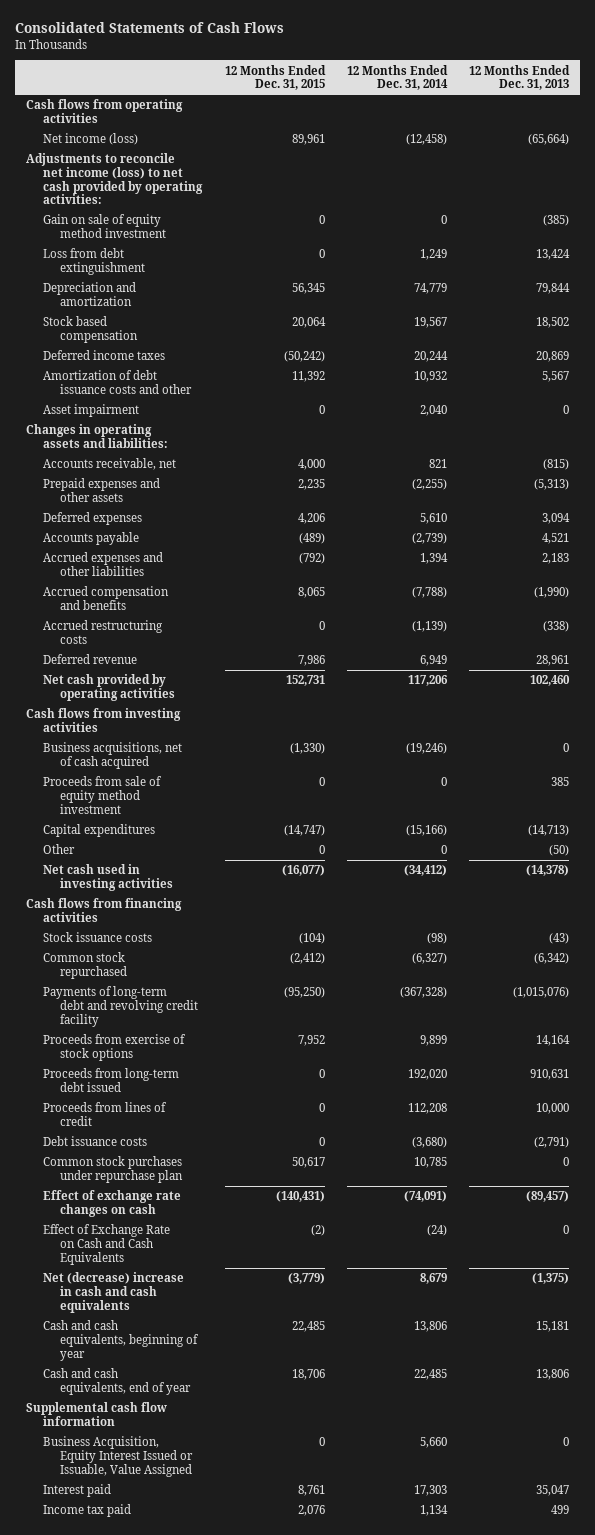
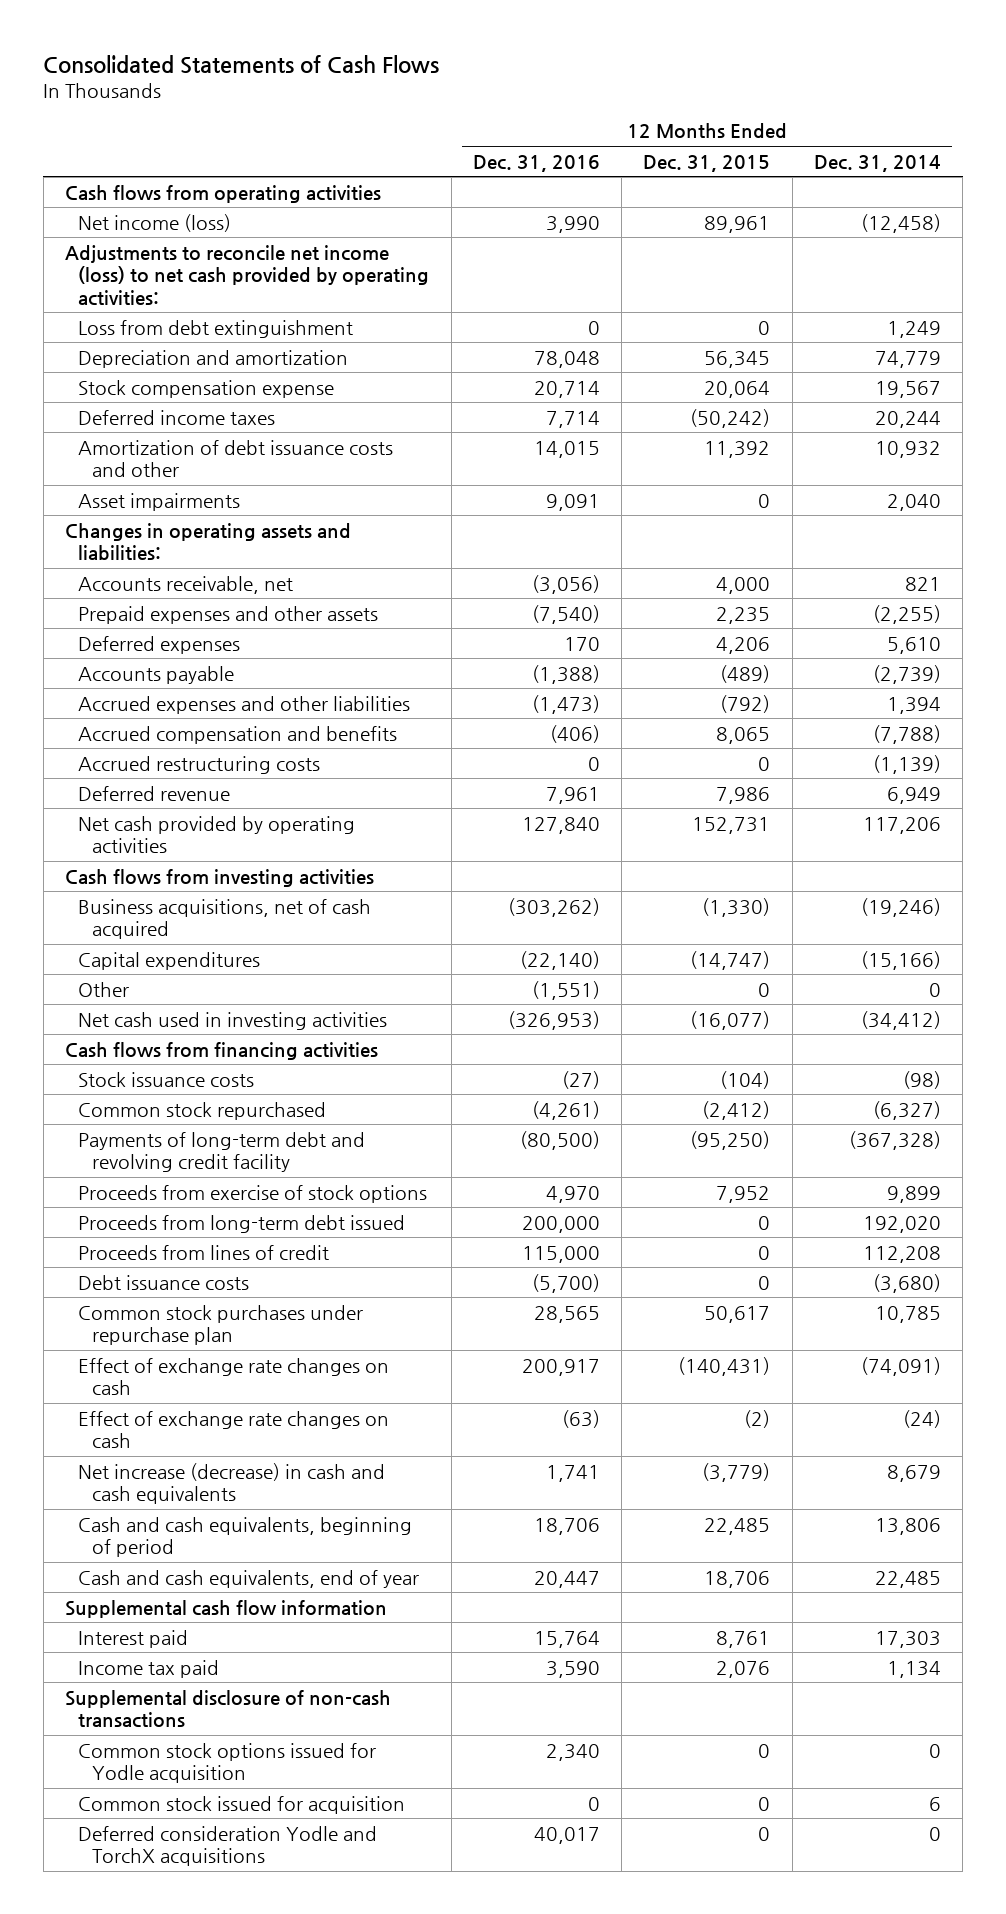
[469,64,571,91] 12 Months Ended Dec. 31, 2013 -> none
none -> [472,154,600,172] Dec. 31, 2016
[43,214,167,239] Gain on sale of equity method investment -> none
[43,316,139,344] Stock based compensation -> [78,379,335,398] Stock compensation expense
[43,404,140,418] Asset impairment -> [78,492,241,511] Asset impairments
[43,776,163,814] Proceeds from sale of equity method investment -> none
[43,1224,171,1265] Effect of Exchange Rate on Cash and Cash Equivalents -> [78,1410,390,1449] Effect of exchange rate changes on cash
[43,1272,185,1313] Net (decrease) increase in cash and cash equivalents -> [78,1462,386,1505] Net increase (decrease) in cash and cash equivalents
[43,1320,200,1361] Cash and cash equivalents, beginning of year -> [78,1516,413,1558] Cash and cash equivalents, beginning of period
[43,1436,194,1477] Business Acquisition, Equity Interest Issued or Issuable, Value Assigned -> none
none -> [65,1689,392,1729] Supplemental disclosure of non-cash transactions
none -> [78,1742,377,1784] Common stock options issued for Yodle acquisition
none -> [78,1795,406,1814] Common stock issued for acquisition
none -> [78,1825,378,1867] Deferred consideration Yodle and TorchX acquisitions

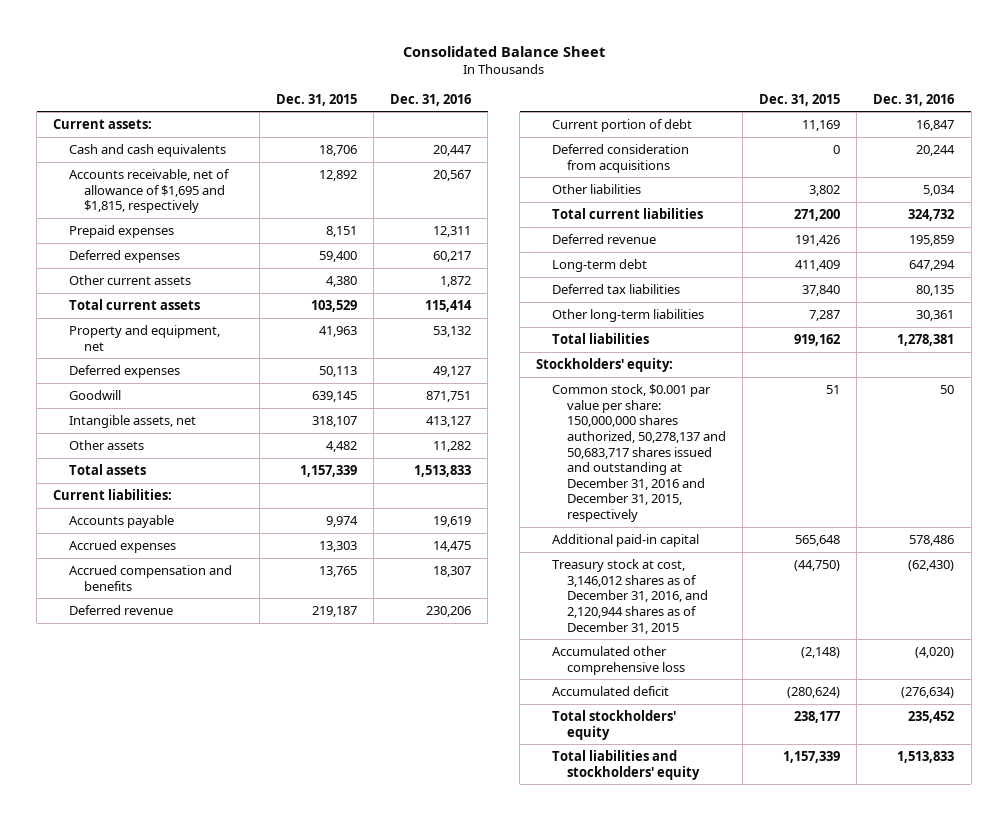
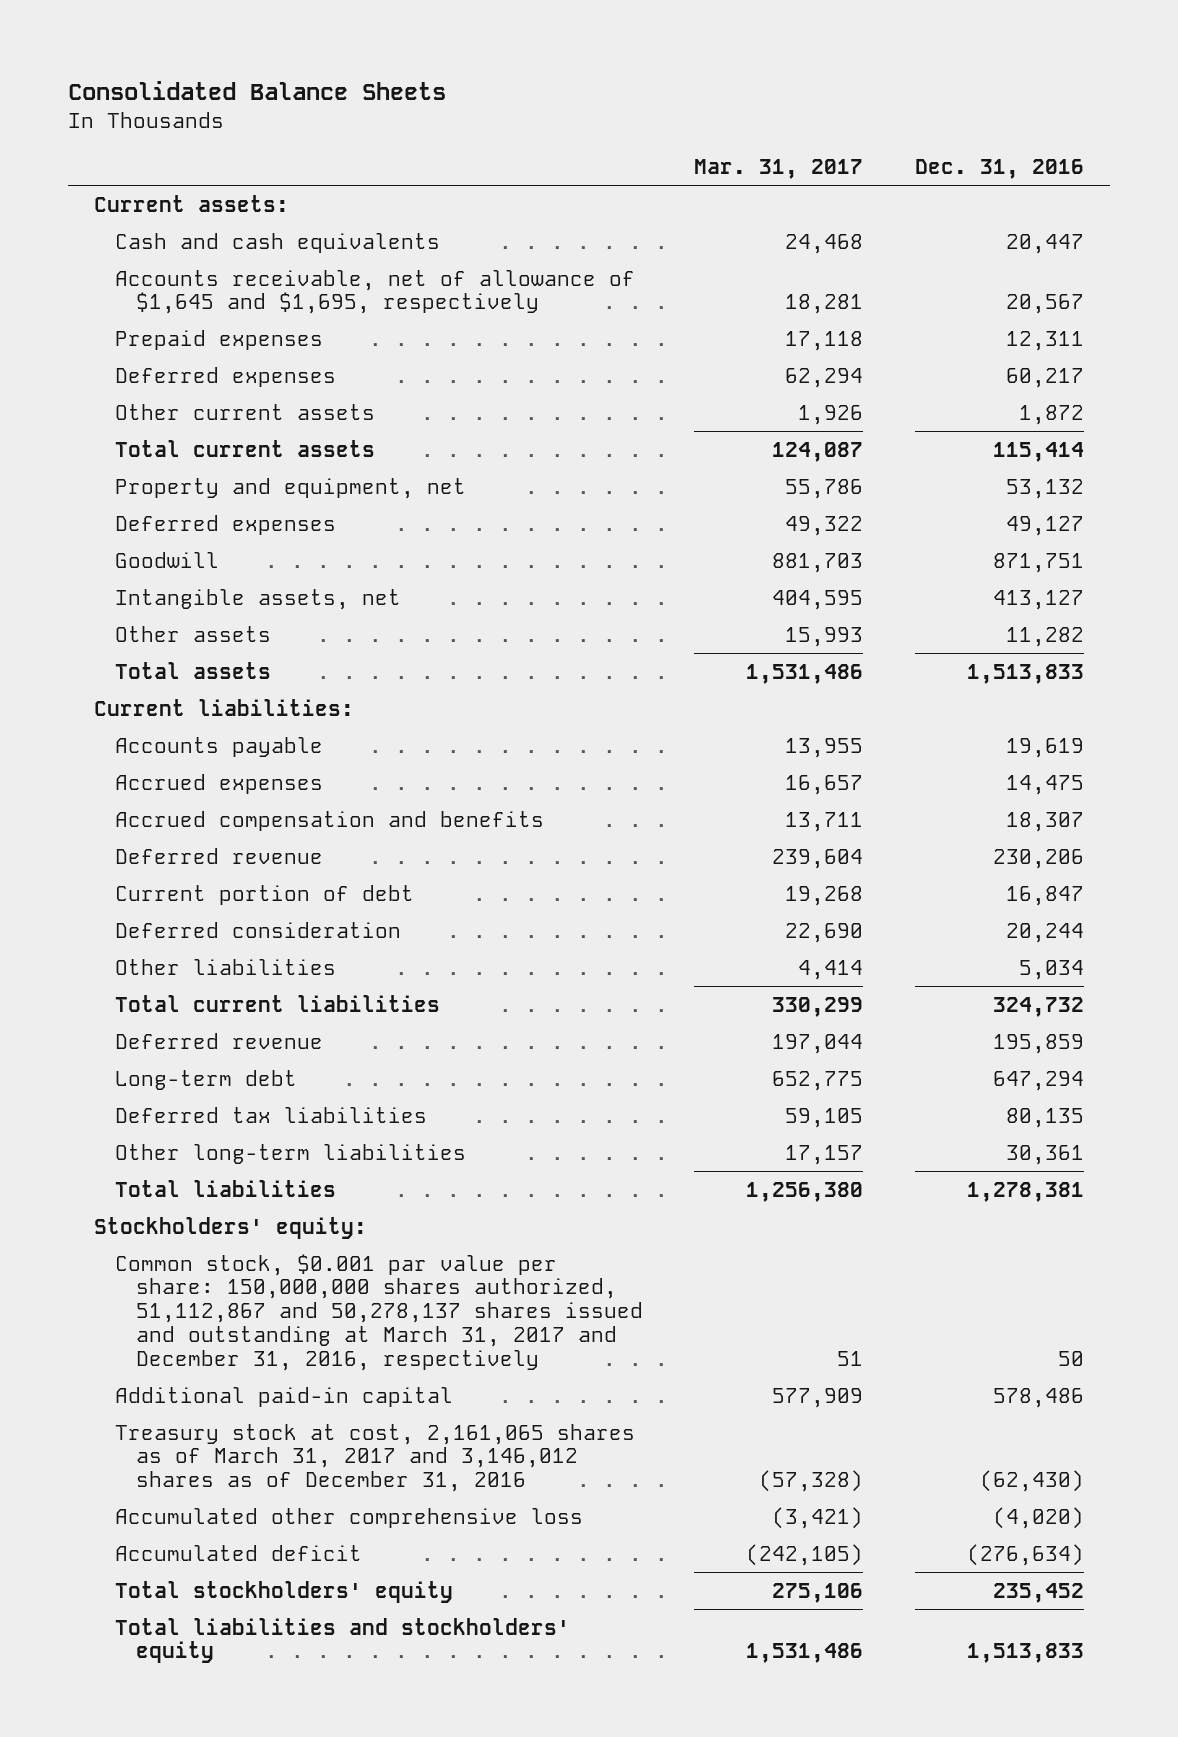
[402,45,605,57] Consolidated Balance Sheet -> [67,81,446,101] Consolidated Balance Sheets
[276,93,358,106] Dec. 31, 2015 -> none
none -> [694,159,864,180] Mar. 31, 2017
[68,169,230,214] Accounts receivable, net of allowance of $1,695 and $1,815, respectively -> [114,269,635,315] Accounts receivable, net of allowance of $1,645 and $1,695, respectively
[551,144,689,173] Deferred consideration from acquisitions -> [114,921,401,938] Deferred consideration
[551,384,727,522] Common stock, $0.001 par value per share: 150,000,000 shares authorized, 50,278,137 and 50,683,717 shares issued and outstanding at December 31, 2016 and December 31, 2015, respectively -> [114,1253,643,1372] Common stock, $0.001 par value per share: 150,000,000 shares authorized, 51,112,867 and 50,278,137 shares issued and outstanding at March 31, 2017 and December 31, 2016, respectively
[551,559,709,634] Treasury stock at cost, 3,146,012 shares as of December 31, 2016, and 2,120,944 shares as of December 31, 2015 -> [114,1423,635,1493] Treasury stock at cost, 2,161,065 shares as of March 31, 2017 and 3,146,012 shares as of December 31, 2016

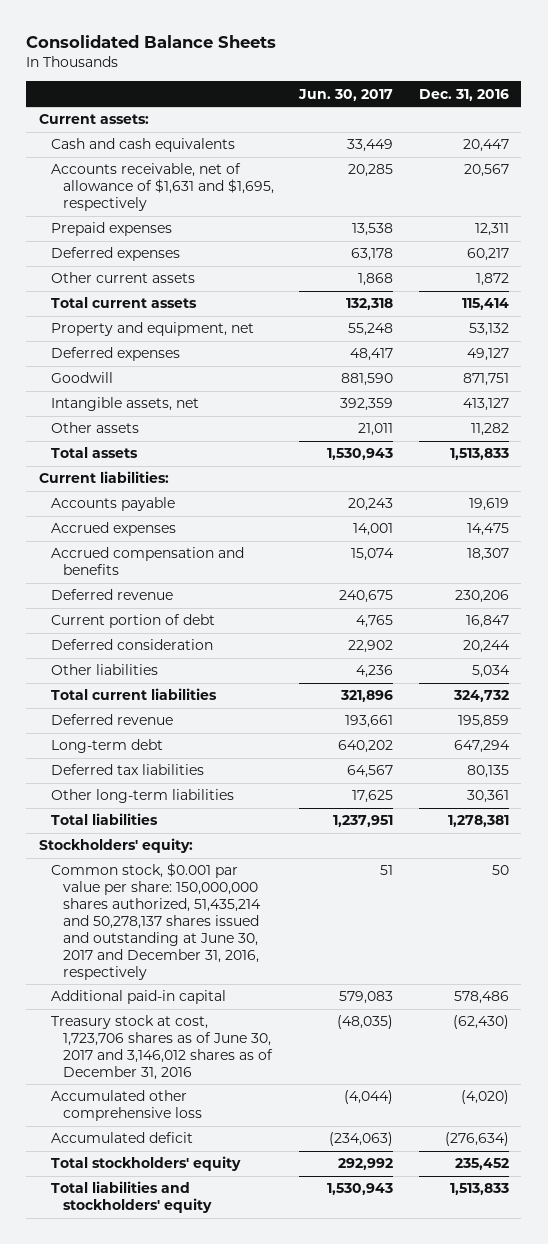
[694,159,864,180] Mar. 31, 2017 -> none
none -> [298,88,394,101] Jun. 30, 2017
[114,269,635,315] Accounts receivable, net of allowance of $1,645 and $1,695, respectively -> [50,163,274,212] Accounts receivable, net of allowance of $1,631 and $1,695, respectively
[114,1253,643,1372] Common stock, $0.001 par value per share: 150,000,000 shares authorized, 51,112,867 and 50,278,137 shares issued and outstanding at March 31, 2017 and December 31, 2016, respectively -> [50,863,261,980] Common stock, $0.001 par value per share: 150,000,000 shares authorized, 51,435,214 and 50,278,137 shares issued and outstanding at June 30, 2017 and December 31, 2016, respectively
[114,1423,635,1493] Treasury stock at cost, 2,161,065 shares as of March 31, 2017 and 3,146,012 shares as of December 31, 2016 -> [50,1015,273,1080] Treasury stock at cost, 1,723,706 shares as of June 30, 2017 and 3,146,012 shares as of December 31, 2016

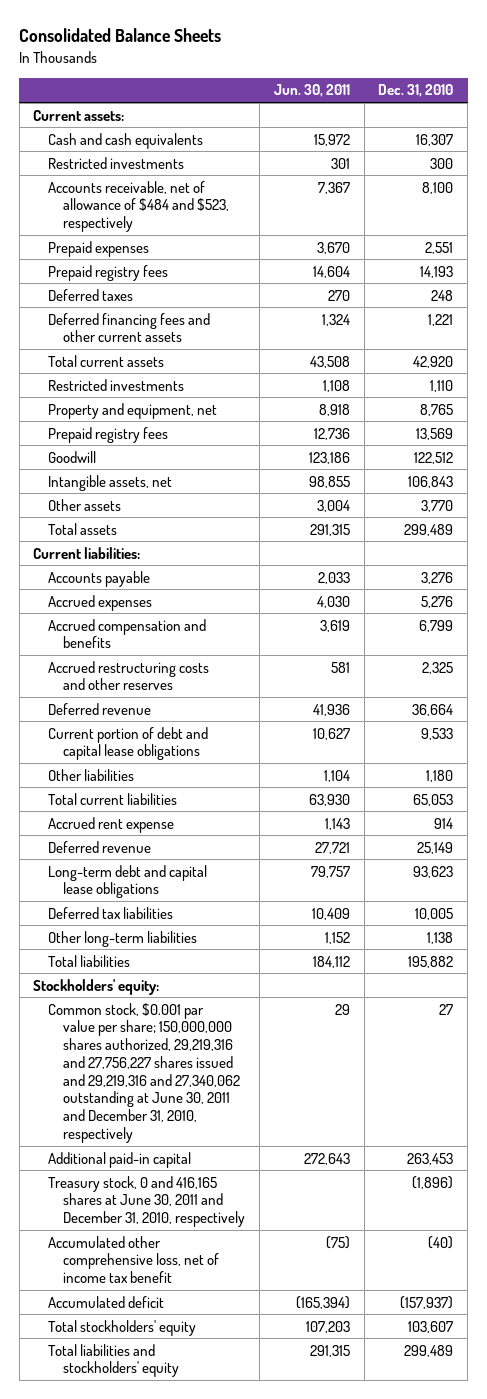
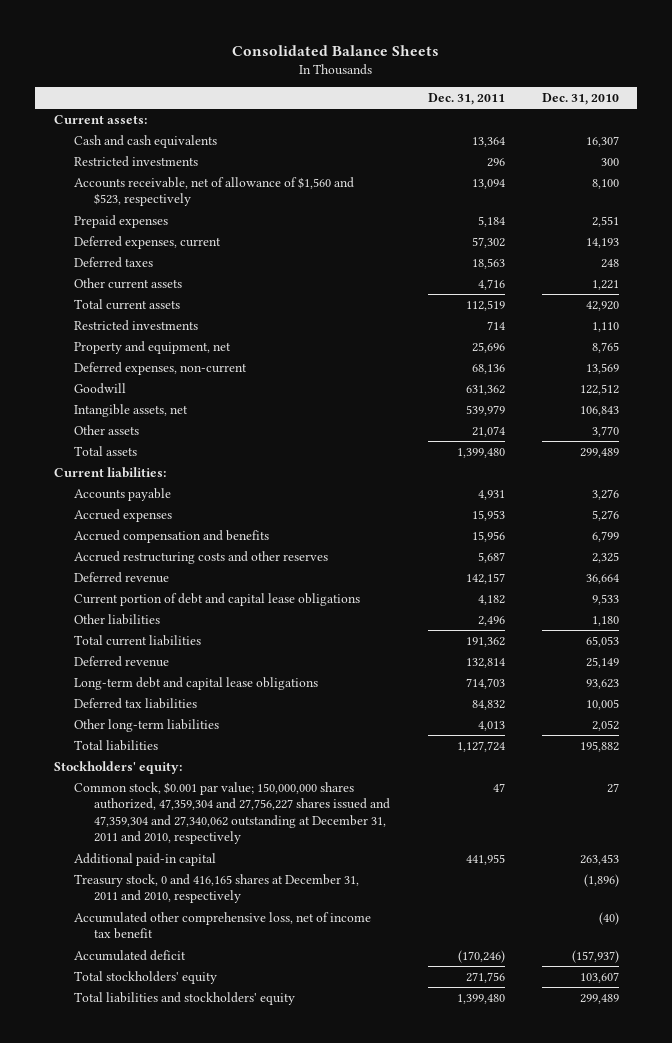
[273,84,350,98] Jun. 30, 2011 -> none
none -> [427,92,505,105] Dec. 31, 2011
[48,180,230,233] Accounts receivable, net of allowance of $484 and $523, respectively -> [74,177,355,207] Accounts receivable, net of allowance of $1,560 and $523, respectively
[48,264,169,281] Prepaid registry fees -> [74,236,222,250] Deferred expenses, current
[48,312,211,343] Deferred financing fees and other current assets -> [74,278,183,290] Other current assets
[48,426,169,443] Prepaid registry fees -> [74,362,248,376] Deferred expenses, non-current
[48,816,175,833] Accrued rent expense -> none
[427,931,454,944] 1,138 -> [591,720,619,732] 2,052
[48,1002,241,1143] Common stock, $0.001 par value per share; 150,000,000 shares authorized, 29,219,316 and 27,756,227 shares issued and 29,219,316 and 27,340,062 outstanding at June 30, 2011 and December 31, 2010, respectively -> [74,782,391,845] Common stock, $0.001 par value; 150,000,000 shares authorized, 47,359,304 and 27,756,227 shares issued and 47,359,304 and 27,340,062 outstanding at December 31, 2011 and 2010, respectively
[48,1175,246,1228] Treasury stock, 0 and 416,165 shares at June 30, 2011 and December 31, 2010, respectively -> [74,874,360,904] Treasury stock, 0 and 416,165 shares at December 31, 2011 and 2010, respectively

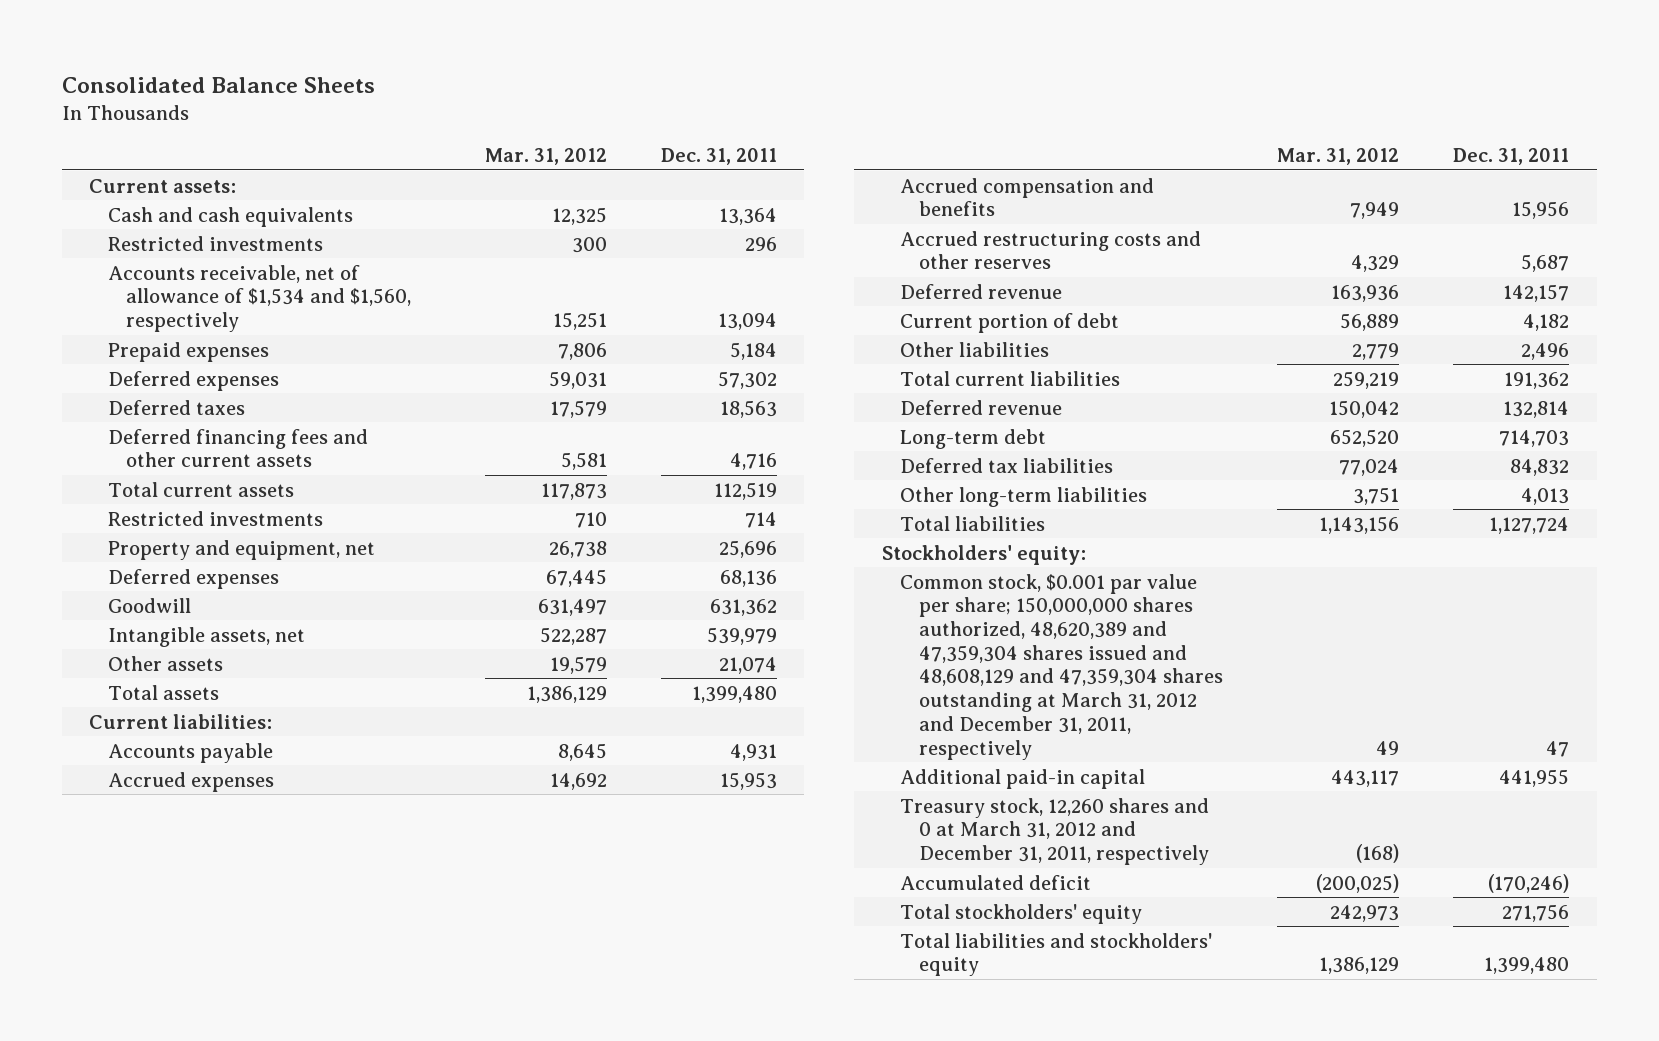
[541,92,619,105] Dec. 31, 2010 -> none
none -> [484,147,607,165] Mar. 31, 2012
[74,177,355,207] Accounts receivable, net of allowance of $1,560 and $523, respectively -> [107,264,412,333] Accounts receivable, net of allowance of $1,534 and $1,560, respectively
[74,236,222,250] Deferred expenses, current -> [107,370,279,391] Deferred expenses
[74,278,183,290] Other current assets -> [107,428,368,468] Deferred financing fees and other current assets
[74,362,248,376] Deferred expenses, non-current -> [107,568,279,589] Deferred expenses
[74,593,361,607] Current portion of debt and capital lease obligations -> [900,312,1120,333] Current portion of debt
[74,677,319,691] Long-term debt and capital lease obligations -> [900,428,1047,449] Long-term debt
[74,782,391,845] Common stock, $0.001 par value; 150,000,000 shares authorized, 47,359,304 and 27,756,227 shares issued and 47,359,304 and 27,340,062 outstanding at December 31, 2011 and 2010, respectively -> [900,573,1223,760] Common stock, $0.001 par value per share; 150,000,000 shares authorized, 48,620,389 and 47,359,304 shares issued and 48,608,129 and 47,359,304 shares outstanding at March 31, 2012 and December 31, 2011, respectively
[74,912,372,940] Accumulated other comprehensive loss, net of income tax benefit -> none
[74,874,360,904] Treasury stock, 0 and 416,165 shares at December 31, 2011 and 2010, respectively -> [900,797,1210,866] Treasury stock, 12,260 shares and 0 at March 31, 2012 and December 31, 2011, respectively

